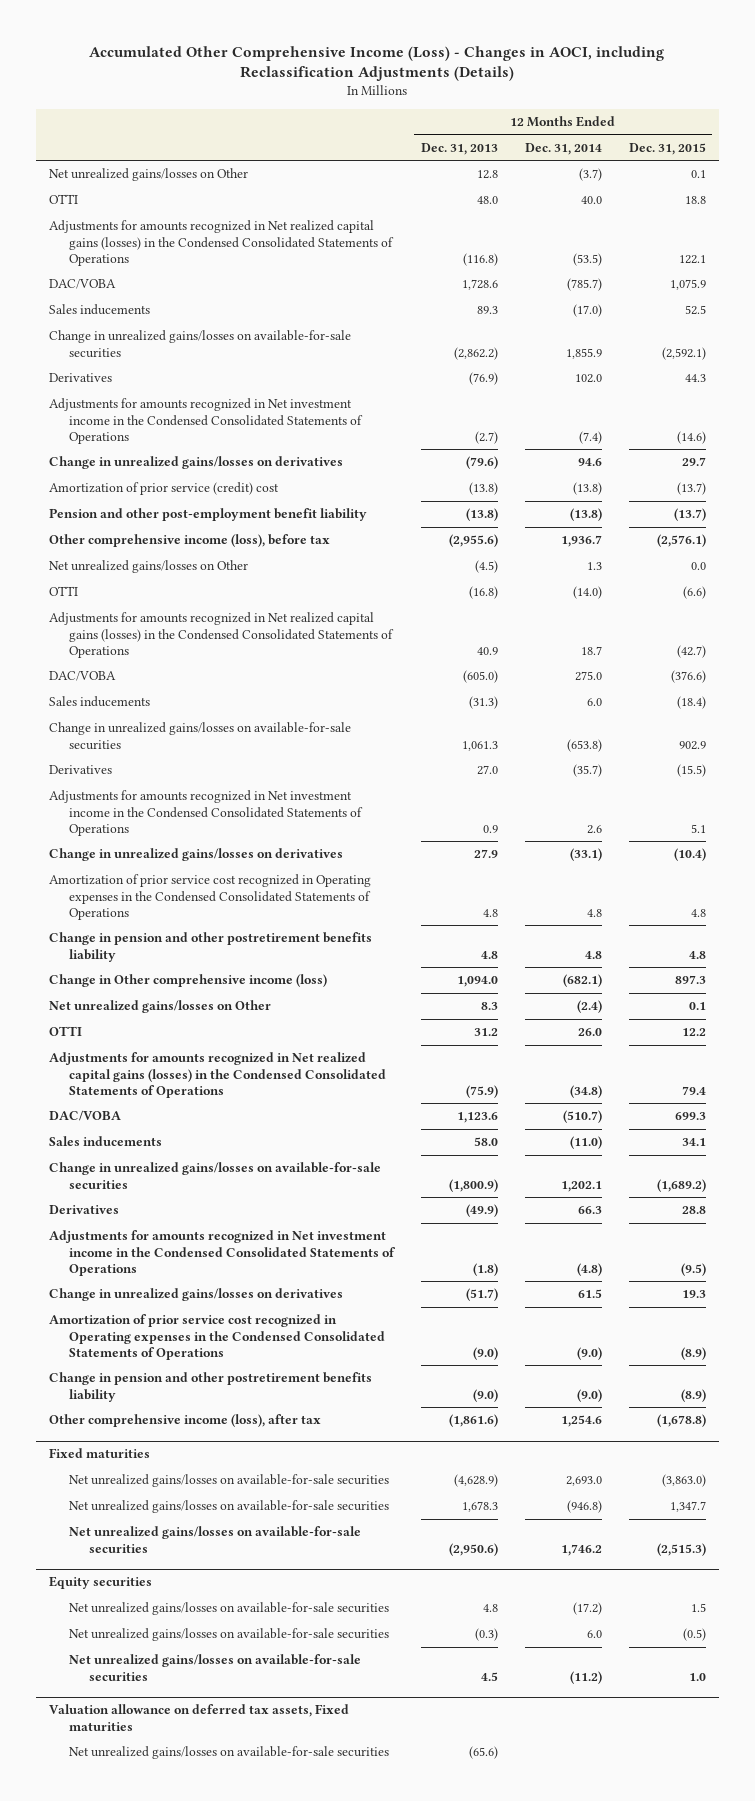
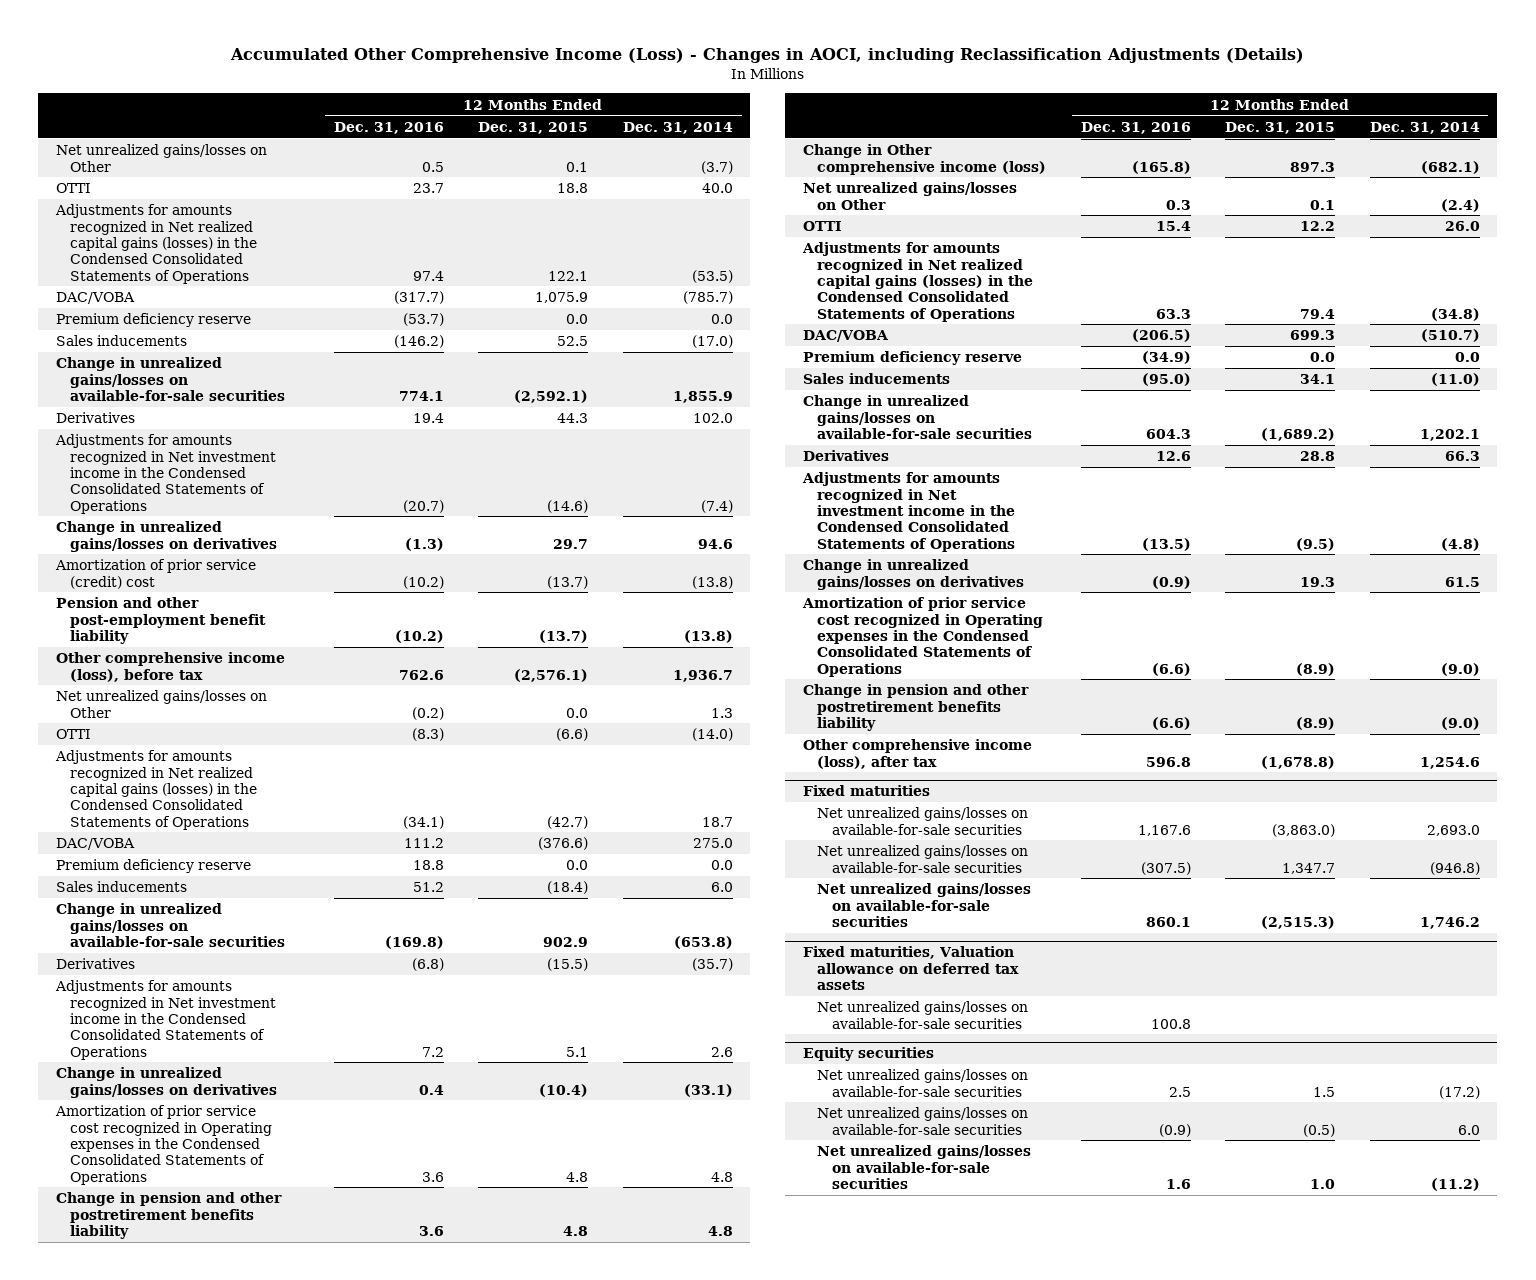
[420,142,498,155] Dec. 31, 2013 -> none
none -> [333,121,444,134] Dec. 31, 2016
none -> [55,313,251,328] Premium deficiency reserve
none -> [55,859,251,874] Premium deficiency reserve
none -> [802,351,1022,366] Premium deficiency reserve
none -> [802,946,1020,991] Fixed maturities, Valuation allowance on deferred tax assets
none -> [817,1001,1029,1029] Net unrealized gains/losses on available-for-sale securities
[49,1704,350,1731] Valuation allowance on deferred tax assets, Fixed maturities -> none
[69,1746,390,1760] Net unrealized gains/losses on available-for-sale securities -> none

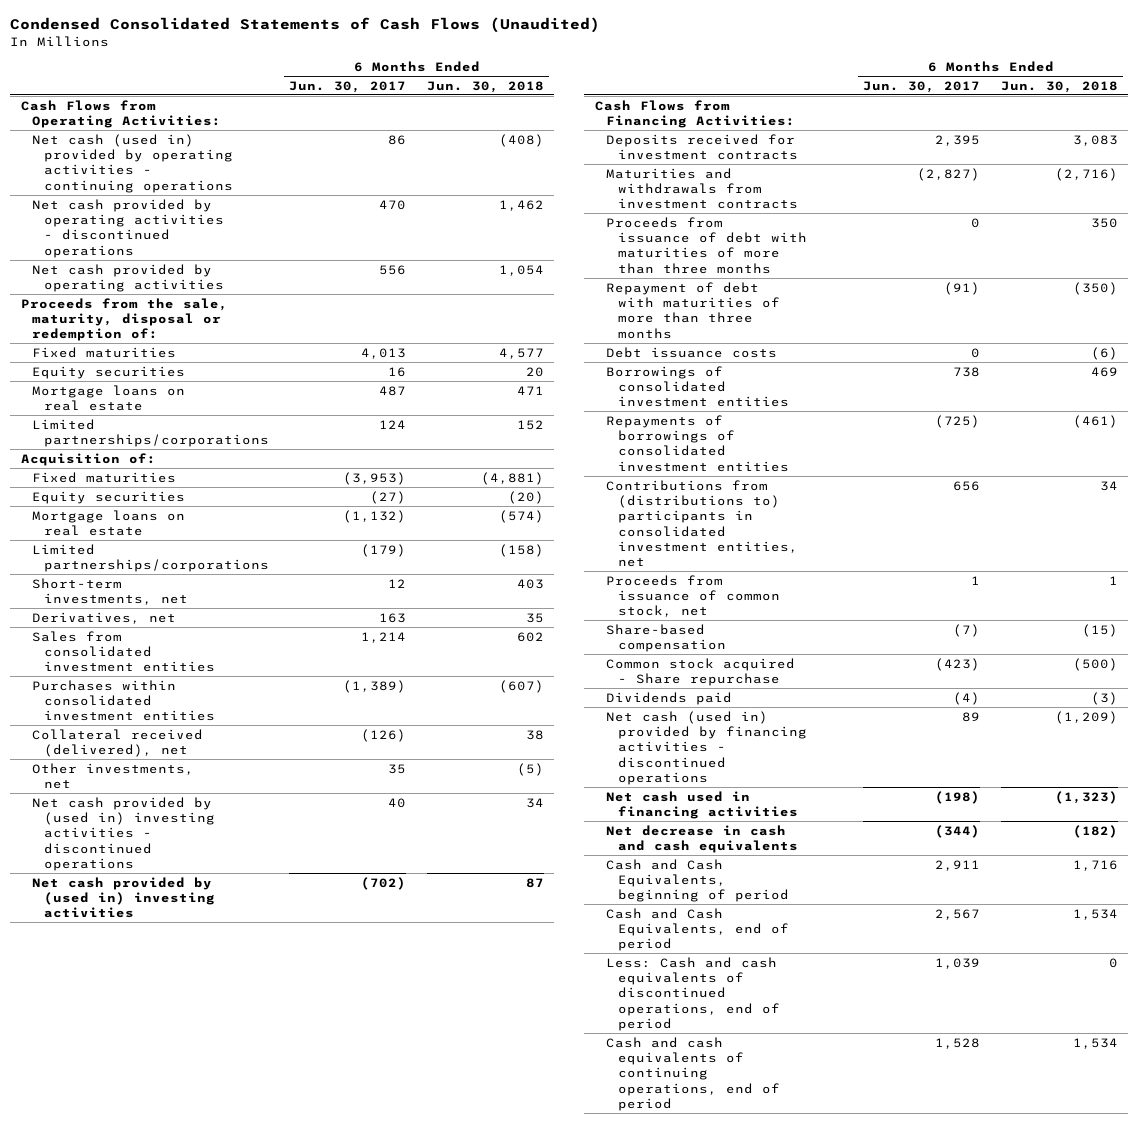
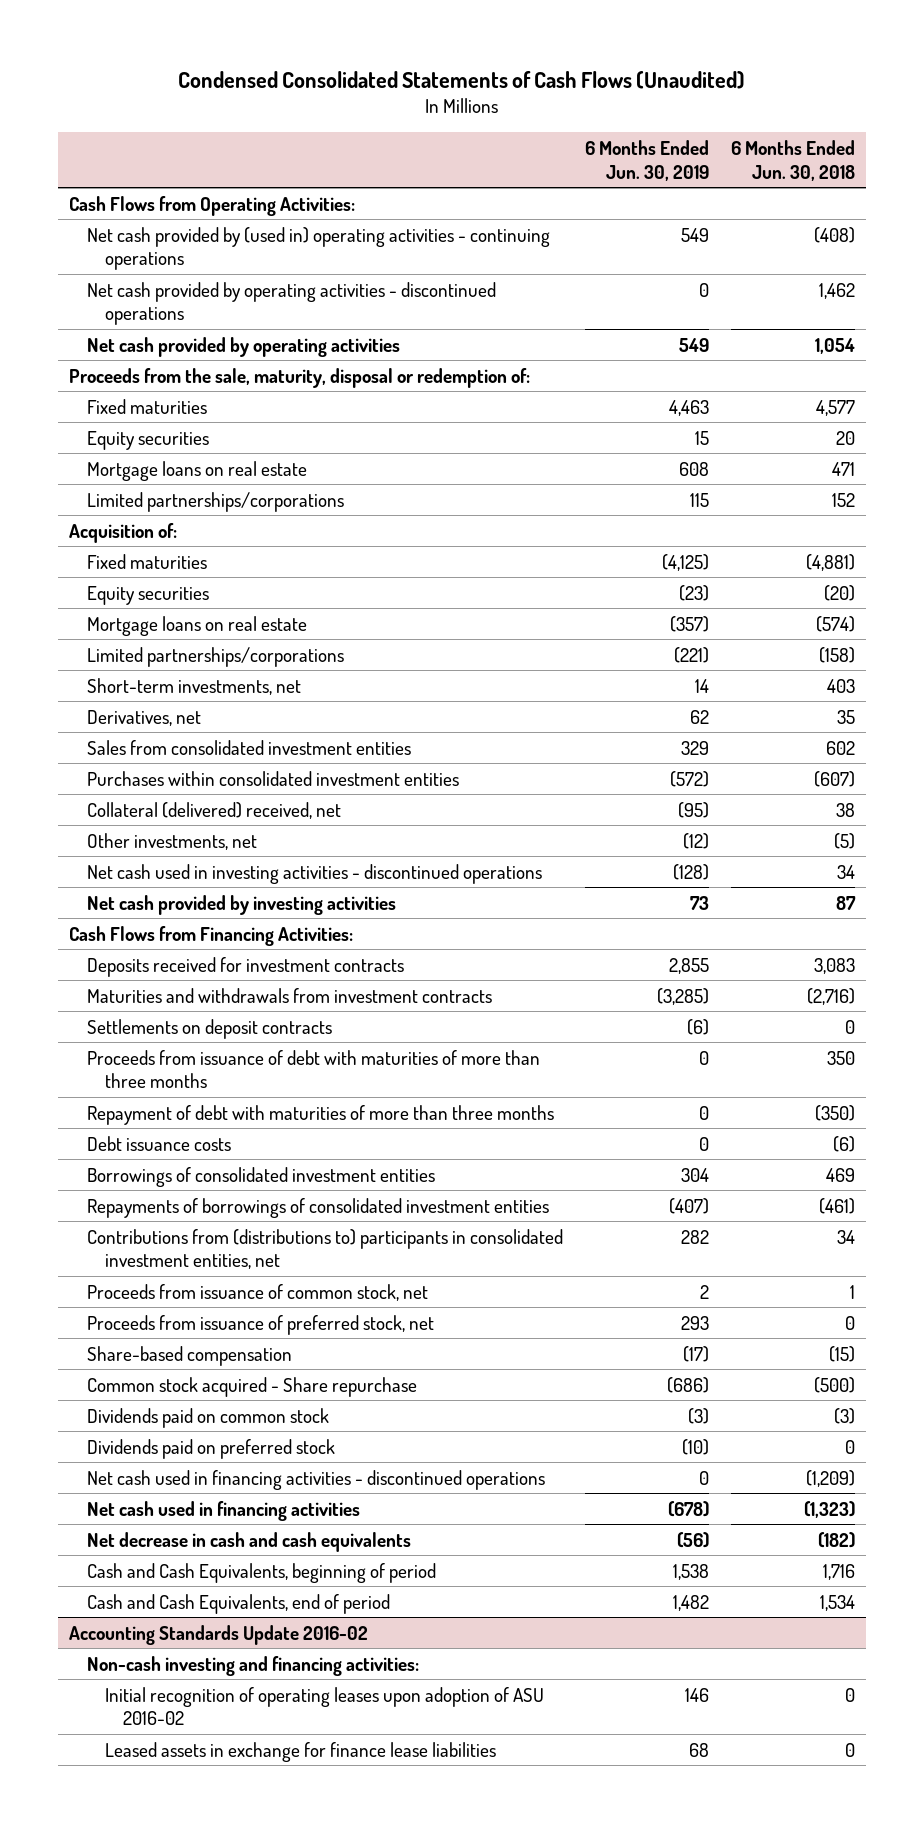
[289,80,407,93] Jun. 30, 2017 -> none
none -> [585,139,710,181] 6 Months Ended Jun. 30, 2019
[32,133,234,193] Net cash (used in) provided by operating activities - continuing operations -> [87,226,551,271] Net cash provided by (used in) operating activities - continuing operations
[32,728,204,757] Collateral received (delivered), net -> [87,801,342,819] Collateral (delivered) received, net
[32,796,216,872] Net cash provided by (used in) investing activities - discontinued operations -> [87,863,543,884] Net cash used in investing activities - discontinued operations
[32,876,216,919] Net cash provided by (used in) investing activities -> [87,894,397,915] Net cash provided by investing activities
none -> [87,1018,333,1039] Settlements on deposit contracts
none -> [87,1314,435,1335] Proceeds from issuance of preferred stock, net
[606,691,733,705] Dividends paid -> none
none -> [87,1407,330,1428] Dividends paid on common stock
none -> [87,1438,336,1459] Dividends paid on preferred stock
[606,710,808,786] Net cash (used in) provided by financing activities - discontinued operations -> [87,1469,546,1490] Net cash used in financing activities - discontinued operations
[606,956,781,1032] Less: Cash and cash equivalents of discontinued operations, end of period -> none
[606,1036,781,1112] Cash and cash equivalents of continuing operations, end of period -> none
none -> [69,1624,369,1645] Accounting Standards Update 2016-02
none -> [87,1655,420,1676] Non-cash investing and financing activities:
none -> [105,1686,545,1726] Initial recognition of operating leases upon adoption of ASU 2016-02
none -> [105,1741,497,1762] Leased assets in exchange for finance lease liabilities

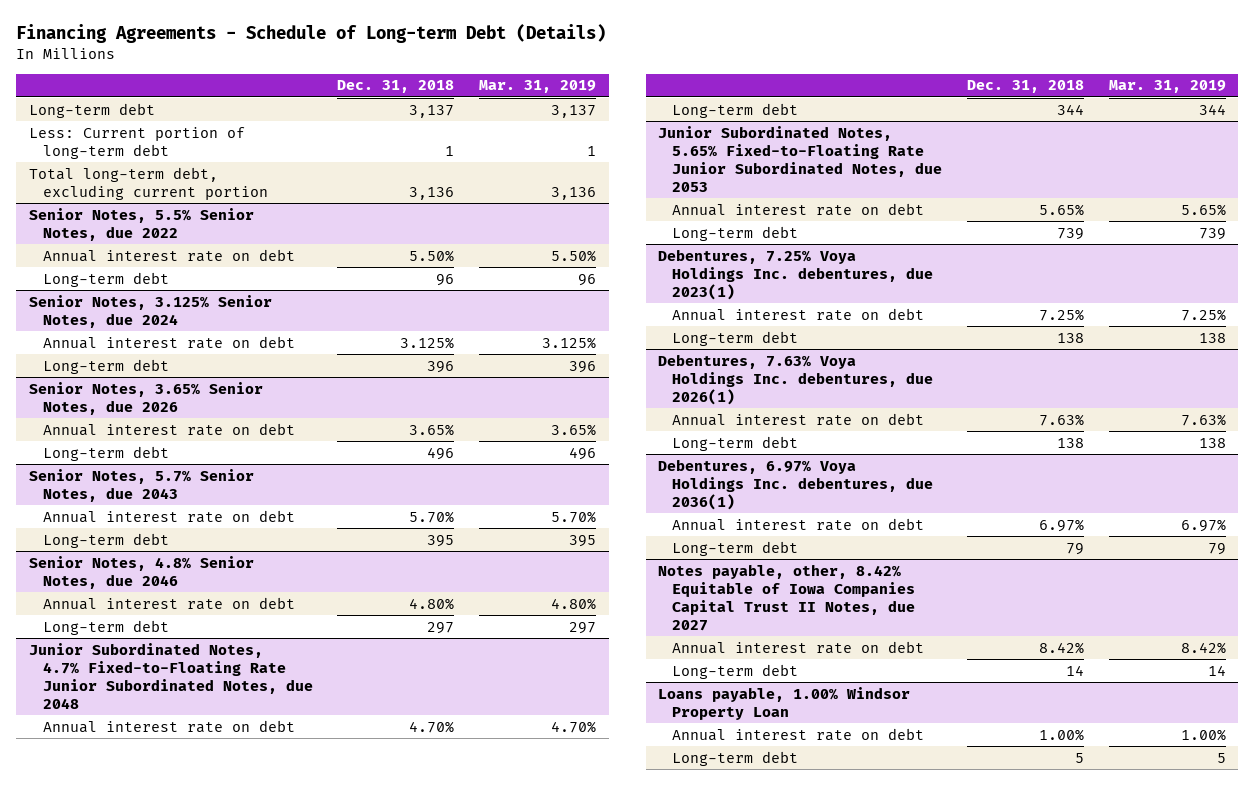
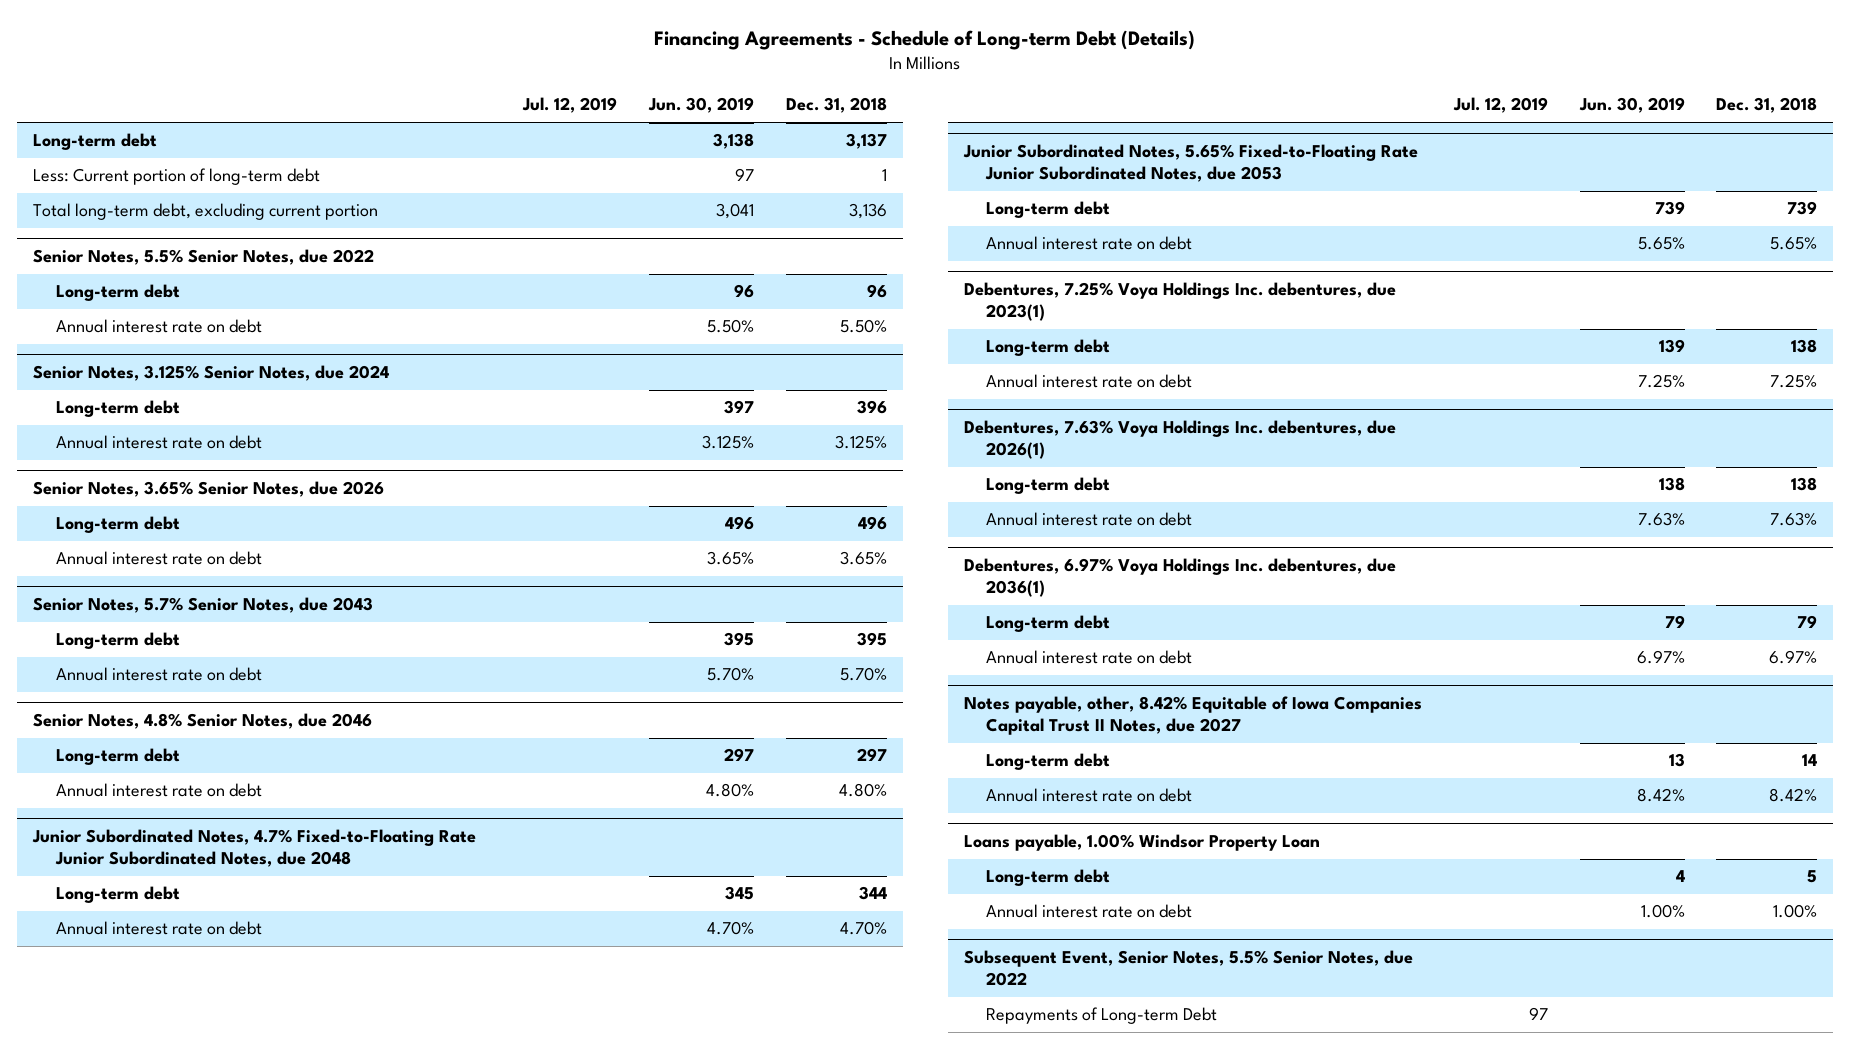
[479,80,597,94] Mar. 31, 2019 -> none
none -> [522,97,618,114] Jul. 12, 2019
none -> [648,97,755,114] Jun. 30, 2019
[42,248,295,262] Annual interest rate on debt -> [55,319,262,334] Annual interest rate on debt
[42,335,295,349] Annual interest rate on debt -> [55,435,262,450] Annual interest rate on debt
[42,422,295,436] Annual interest rate on debt -> [55,551,262,566] Annual interest rate on debt
[42,509,295,523] Annual interest rate on debt -> [55,667,262,682] Annual interest rate on debt
[42,596,295,610] Annual interest rate on debt -> [55,783,262,798] Annual interest rate on debt
[42,719,295,733] Annual interest rate on debt -> [55,921,262,936] Annual interest rate on debt
[671,202,924,216] Annual interest rate on debt -> [986,236,1193,251] Annual interest rate on debt
[671,307,924,321] Annual interest rate on debt -> [986,374,1193,389] Annual interest rate on debt
[671,412,924,426] Annual interest rate on debt -> [986,512,1193,527] Annual interest rate on debt
[671,517,924,531] Annual interest rate on debt -> [986,650,1193,665] Annual interest rate on debt
[671,640,924,654] Annual interest rate on debt -> [986,788,1193,803] Annual interest rate on debt
[671,727,924,741] Annual interest rate on debt -> [986,904,1193,919] Annual interest rate on debt
none -> [963,950,1413,987] Subsequent Event, Senior Notes, 5.5% Senior Notes, due 2022
none -> [986,1007,1218,1025] Repayments of Long-term Debt

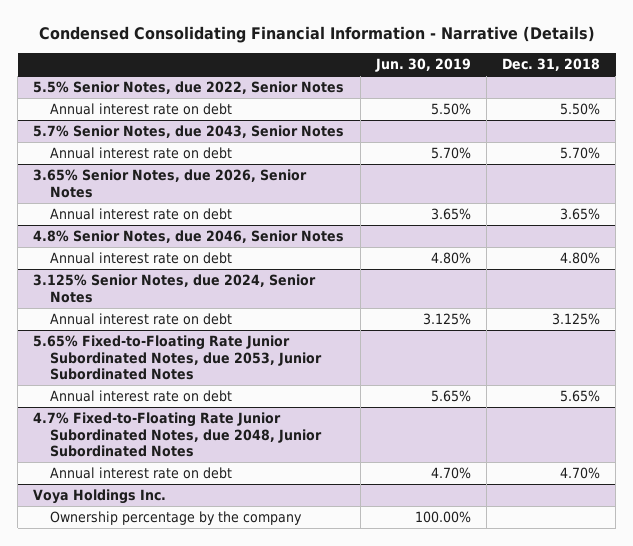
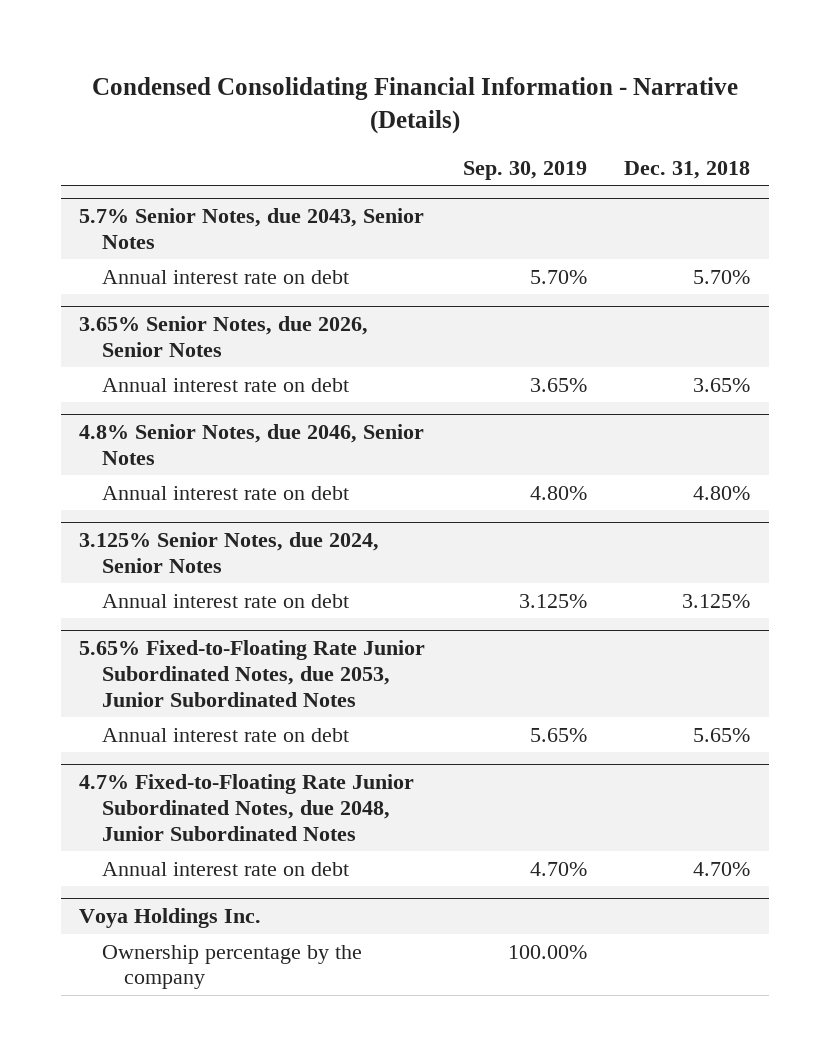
[374,58,471,73] Jun. 30, 2019 -> none
none -> [462,160,587,180] Sep. 30, 2019
[33,81,345,95] 5.5% Senior Notes, due 2022, Senior Notes -> none
[50,103,233,116] Annual interest rate on debt -> none

